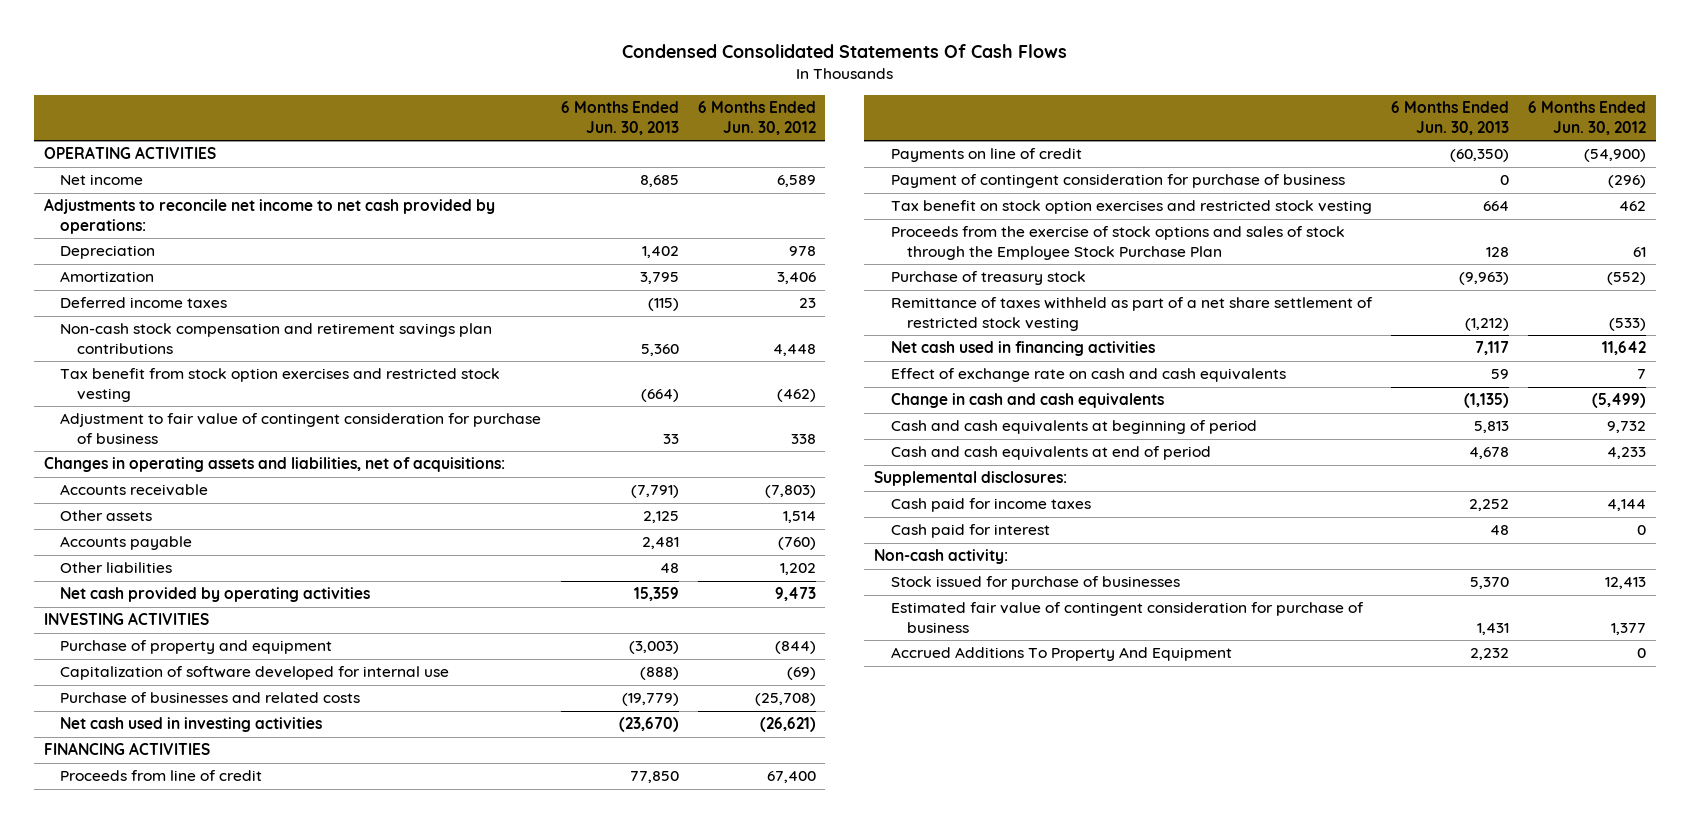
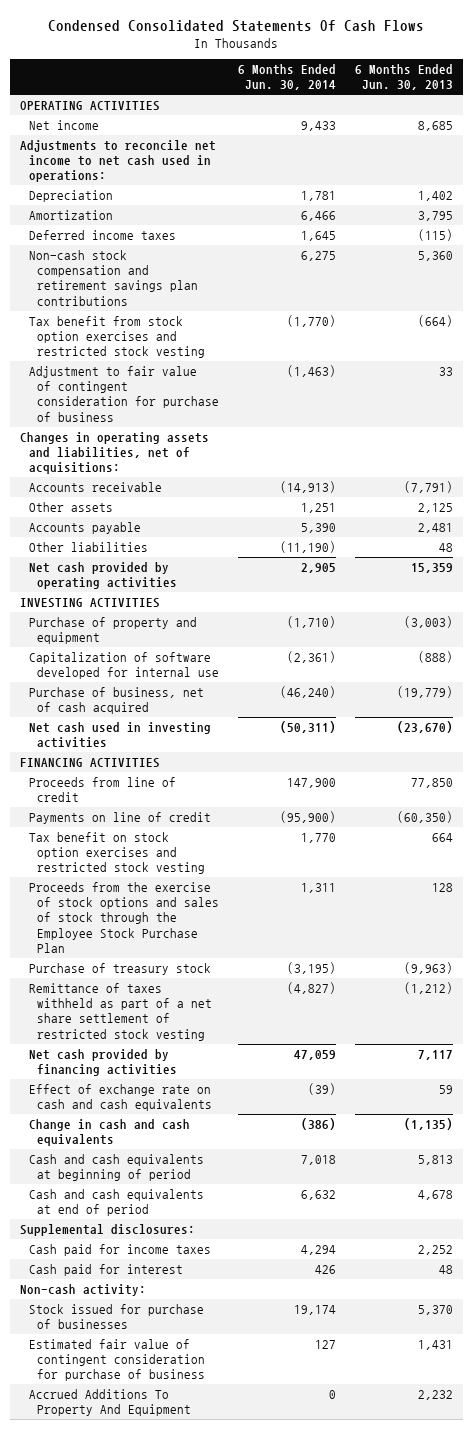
[697,101,816,135] 6 Months Ended Jun. 30, 2012 -> none
none -> [238,64,337,91] 6 Months Ended Jun. 30, 2014
[43,198,495,234] Adjustments to reconcile net income to net cash provided by operations: -> [19,140,216,183] Adjustments to reconcile net income to net cash used in operations:
[60,692,361,704] Purchase of businesses and related costs -> [28,687,204,715] Purchase of business, net of cash acquired
[890,174,1345,189] Payment of contingent consideration for purchase of business -> none
[890,341,1155,357] Net cash used in financing activities -> [28,1049,178,1077] Net cash provided by financing activities

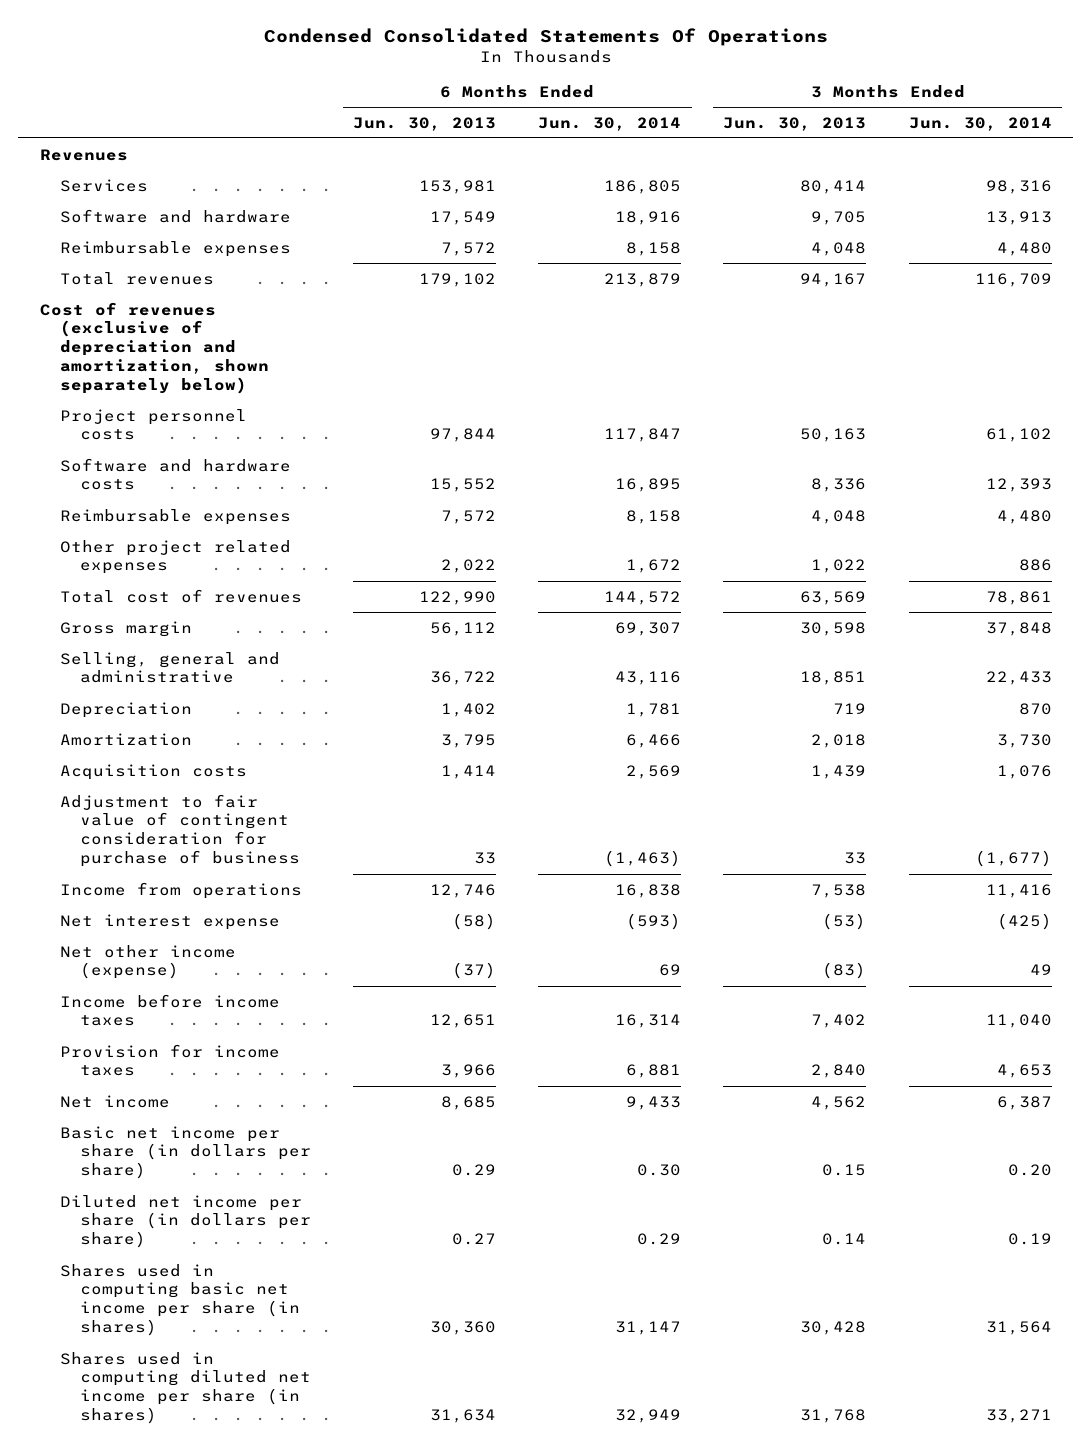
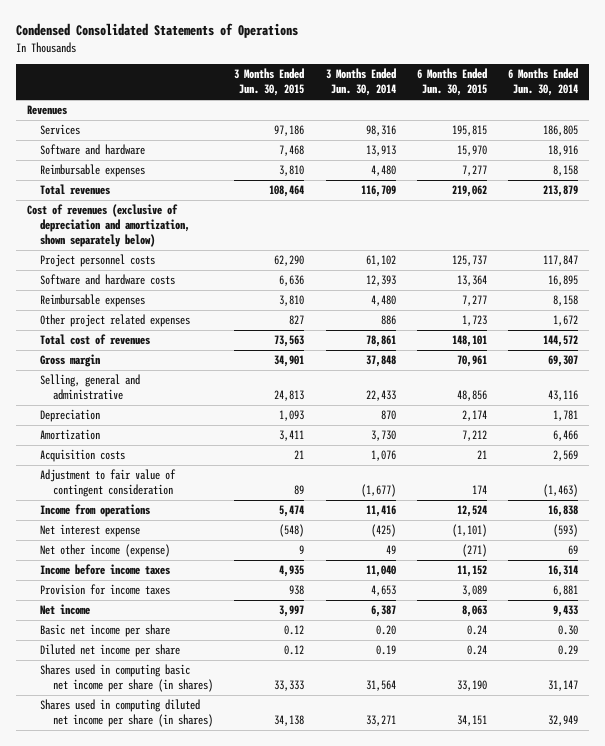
[263,27,828,46] Condensed Consolidated Statements Of Operations -> [16,23,299,39] Condensed Consolidated Statements of Operations
[353,116,497,131] Jun. 30, 2013 -> none
[723,116,867,131] Jun. 30, 2013 -> none
none -> [234,68,305,97] 3 Months Ended Jun. 30, 2015
none -> [416,68,487,97] 6 Months Ended Jun. 30, 2015
[59,793,301,868] Adjustment to fair value of contingent consideration for purchase of business -> [40,469,177,498] Adjustment to fair value of contingent consideration
[59,1125,312,1180] Basic net income per share (in dollars per share) -> [40,624,171,638] Basic net income per share
[59,1194,312,1249] Diluted net income per share (in dollars per share) -> [40,644,181,658] Diluted net income per share

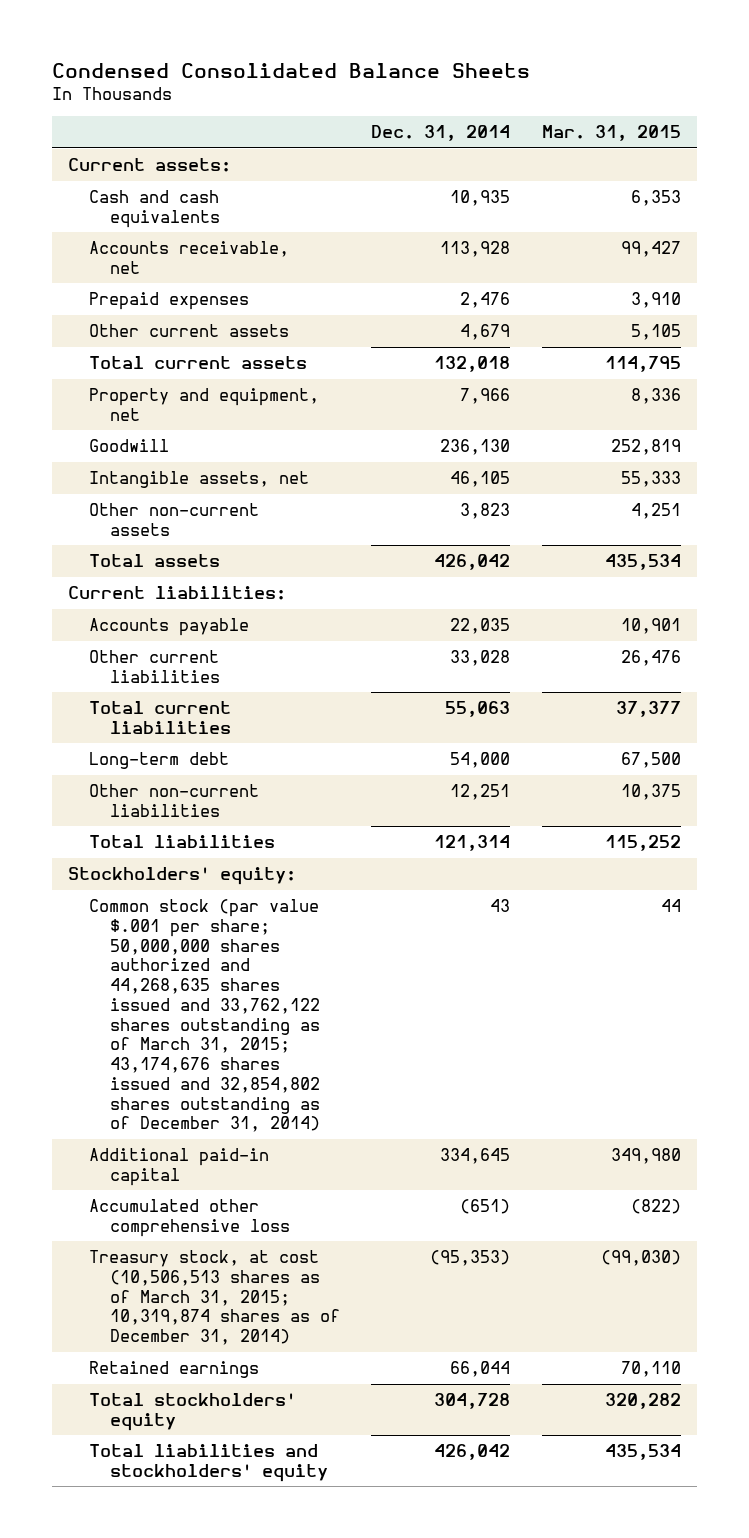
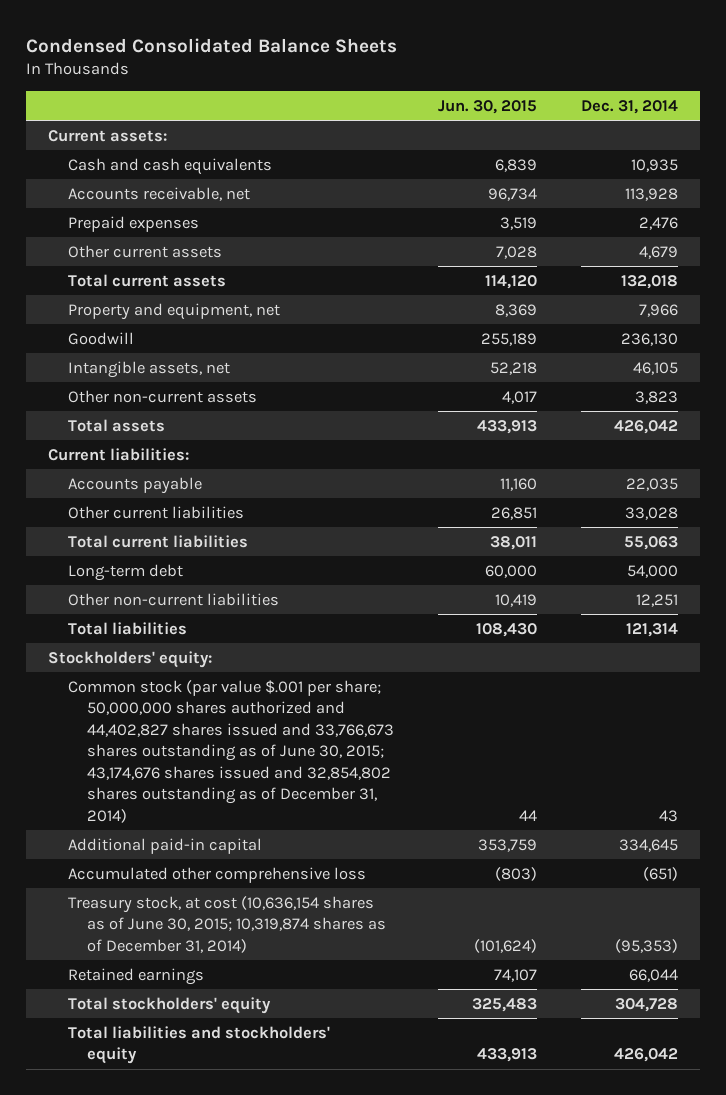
[542,125,682,142] Mar. 31, 2015 -> none
none -> [437,99,537,114] Jun. 30, 2015
[88,899,320,1133] Common stock (par value $.001 per share; 50,000,000 shares authorized and 44,268,635 shares issued and 33,762,122 shares outstanding as of March 31, 2015; 43,174,676 shares issued and 32,854,802 shares outstanding as of December 31, 2014) -> [67,679,395,823] Common stock (par value $.001 per share; 50,000,000 shares authorized and 44,402,827 shares issued and 33,766,673 shares outstanding as of June 30, 2015; 43,174,676 shares issued and 32,854,802 shares outstanding as of December 31, 2014)
[88,1250,340,1346] Treasury stock, at cost (10,506,513 shares as of March 31, 2015; 10,319,874 shares as of December 31, 2014) -> [67,895,387,953] Treasury stock, at cost (10,636,154 shares as of June 30, 2015; 10,319,874 shares as of December 31, 2014)

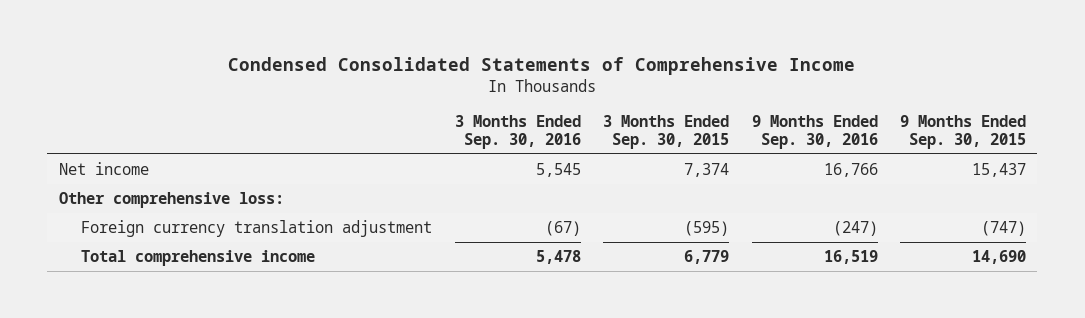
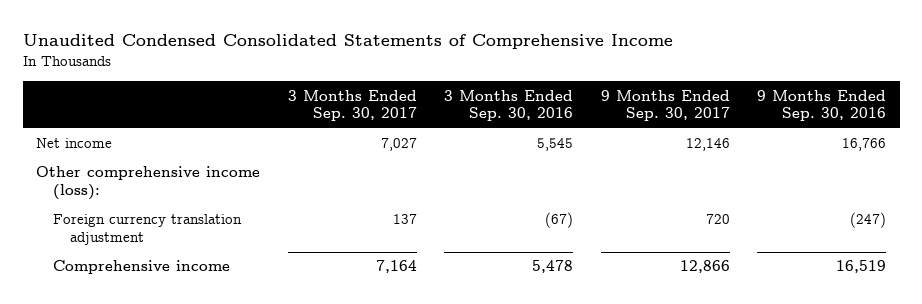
[228,57,856,76] Condensed Consolidated Statements of Comprehensive Income -> [22,33,673,49] Unaudited Condensed Consolidated Statements of Comprehensive Income
[603,115,730,149] 3 Months Ended Sep. 30, 2015 -> none
[900,115,1027,149] 9 Months Ended Sep. 30, 2015 -> none
none -> [287,89,417,122] 3 Months Ended Sep. 30, 2017
none -> [600,89,730,122] 9 Months Ended Sep. 30, 2017
[58,192,284,209] Other comprehensive loss: -> [36,166,261,201] Other comprehensive income (loss):
[81,250,316,267] Total comprehensive income -> [53,260,231,275] Comprehensive income

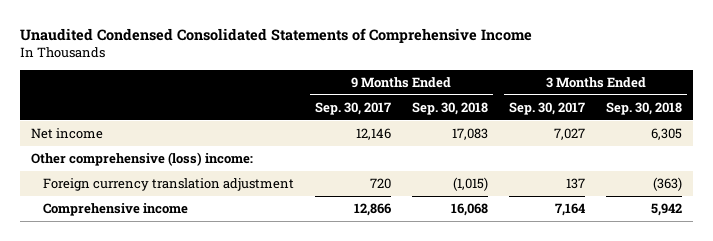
[444,89,574,122] 3 Months Ended Sep. 30, 2016 -> none
[757,89,887,122] 9 Months Ended Sep. 30, 2016 -> none
none -> [411,101,488,115] Sep. 30, 2018
none -> [606,101,683,115] Sep. 30, 2018
[36,166,261,201] Other comprehensive income (loss): -> [30,151,253,166] Other comprehensive (loss) income:

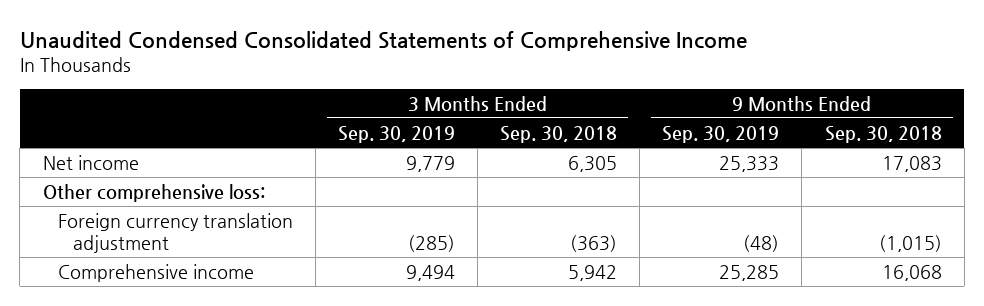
[314,101,391,115] Sep. 30, 2017 -> none
[509,101,586,115] Sep. 30, 2017 -> none
none -> [337,125,455,143] Sep. 30, 2019
none -> [662,125,780,143] Sep. 30, 2019
[30,151,253,166] Other comprehensive (loss) income: -> [42,183,265,202] Other comprehensive loss:

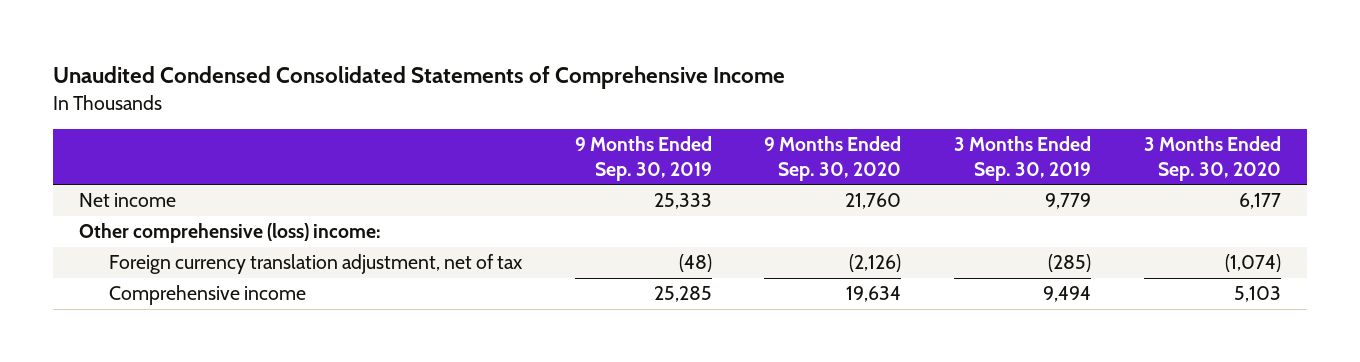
[500,125,618,143] Sep. 30, 2018 -> none
[824,125,942,143] Sep. 30, 2018 -> none
none -> [764,136,902,181] 9 Months Ended Sep. 30, 2020
none -> [1143,136,1281,181] 3 Months Ended Sep. 30, 2020
[42,183,265,202] Other comprehensive loss: -> [79,223,382,244] Other comprehensive (loss) income:
[57,212,293,253] Foreign currency translation adjustment -> [109,254,524,275] Foreign currency translation adjustment, net of tax

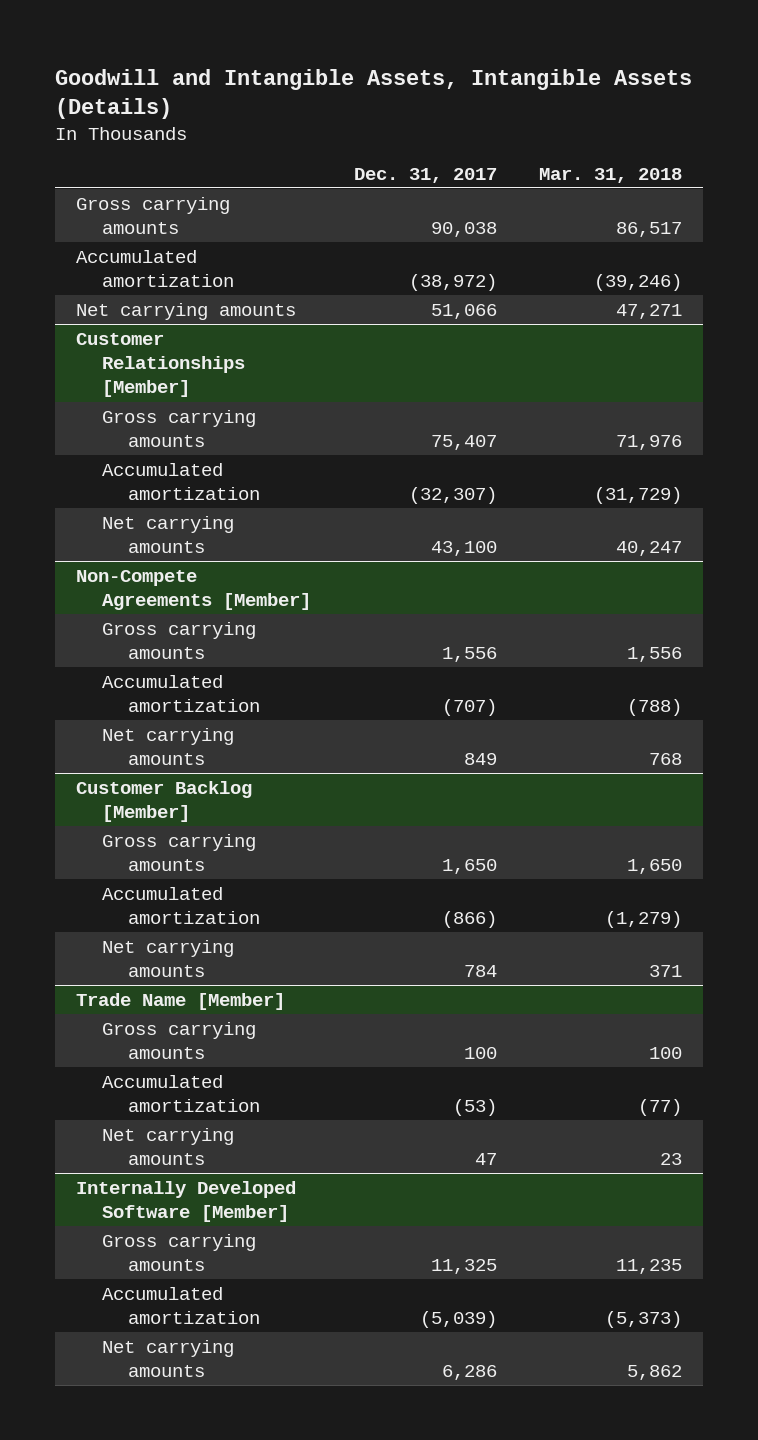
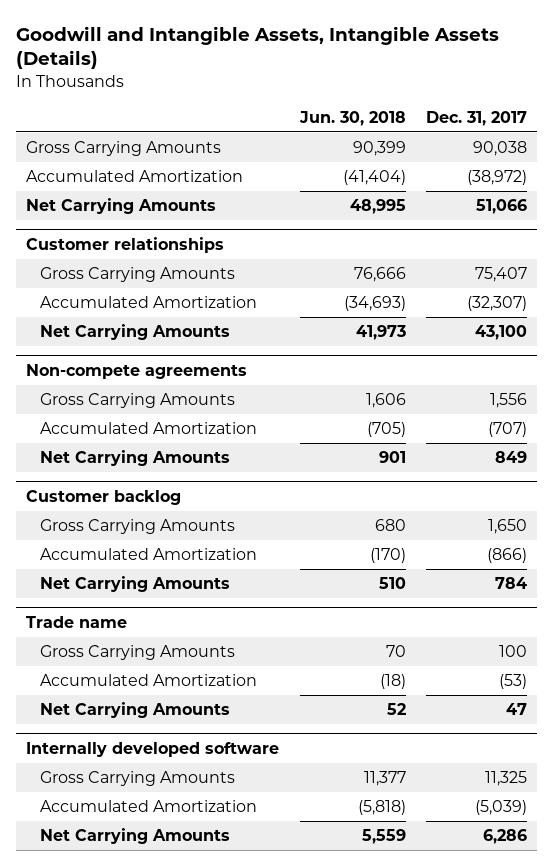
[539,167,683,183] Mar. 31, 2018 -> none
none -> [298,111,406,127] Jun. 30, 2018
[76,196,231,235] Gross carrying amounts -> [26,141,222,157] Gross Carrying Amounts
[76,249,235,288] Accumulated amortization -> [26,170,244,183] Accumulated Amortization
[76,302,297,320] Net carrying amounts -> [26,198,217,215] Net Carrying Amounts
[76,332,246,398] Customer Relationships [Member] -> [26,236,225,253] Customer relationships
[102,409,257,448] Gross carrying amounts -> [39,267,235,283] Gross Carrying Amounts
[102,462,261,501] Accumulated amortization -> [39,296,257,309] Accumulated Amortization
[102,515,235,554] Net carrying amounts -> [39,324,230,341] Net Carrying Amounts
[76,569,312,611] Non-Compete Agreements [Member] -> [26,363,248,379] Non-compete agreements
[102,621,257,660] Gross carrying amounts -> [39,393,235,409] Gross Carrying Amounts
[102,674,261,713] Accumulated amortization -> [39,422,257,435] Accumulated Amortization
[102,727,235,766] Net carrying amounts -> [39,450,230,467] Net Carrying Amounts
[76,780,253,823] Customer Backlog [Member] -> [26,489,182,505] Customer backlog
[102,833,257,872] Gross carrying amounts -> [39,519,235,535] Gross Carrying Amounts
[102,886,261,925] Accumulated amortization -> [39,548,257,561] Accumulated Amortization
[102,939,235,978] Net carrying amounts -> [39,576,230,593] Net Carrying Amounts
[76,992,286,1010] Trade Name [Member] -> [26,615,128,628] Trade name
[102,1021,257,1060] Gross carrying amounts -> [39,645,235,661] Gross Carrying Amounts
[102,1074,261,1113] Accumulated amortization -> [39,674,257,687] Accumulated Amortization
[102,1127,235,1166] Net carrying amounts -> [39,702,230,719] Net Carrying Amounts
[76,1180,297,1223] Internally Developed Software [Member] -> [26,741,280,757] Internally developed software
[102,1233,257,1272] Gross carrying amounts -> [39,771,235,787] Gross Carrying Amounts
[102,1286,261,1325] Accumulated amortization -> [39,800,257,813] Accumulated Amortization
[102,1339,235,1378] Net carrying amounts -> [39,828,230,845] Net Carrying Amounts

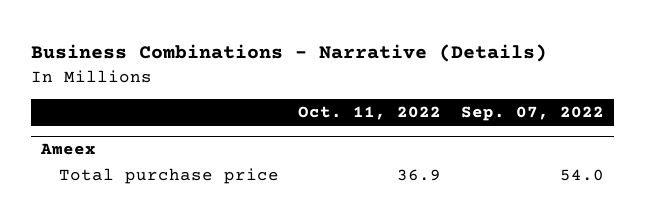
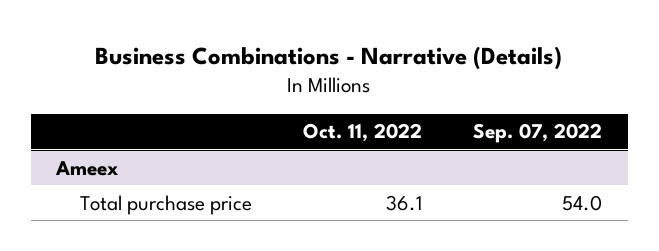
[397,168,442,181] 36.9 -> [386,194,423,211] 36.1

